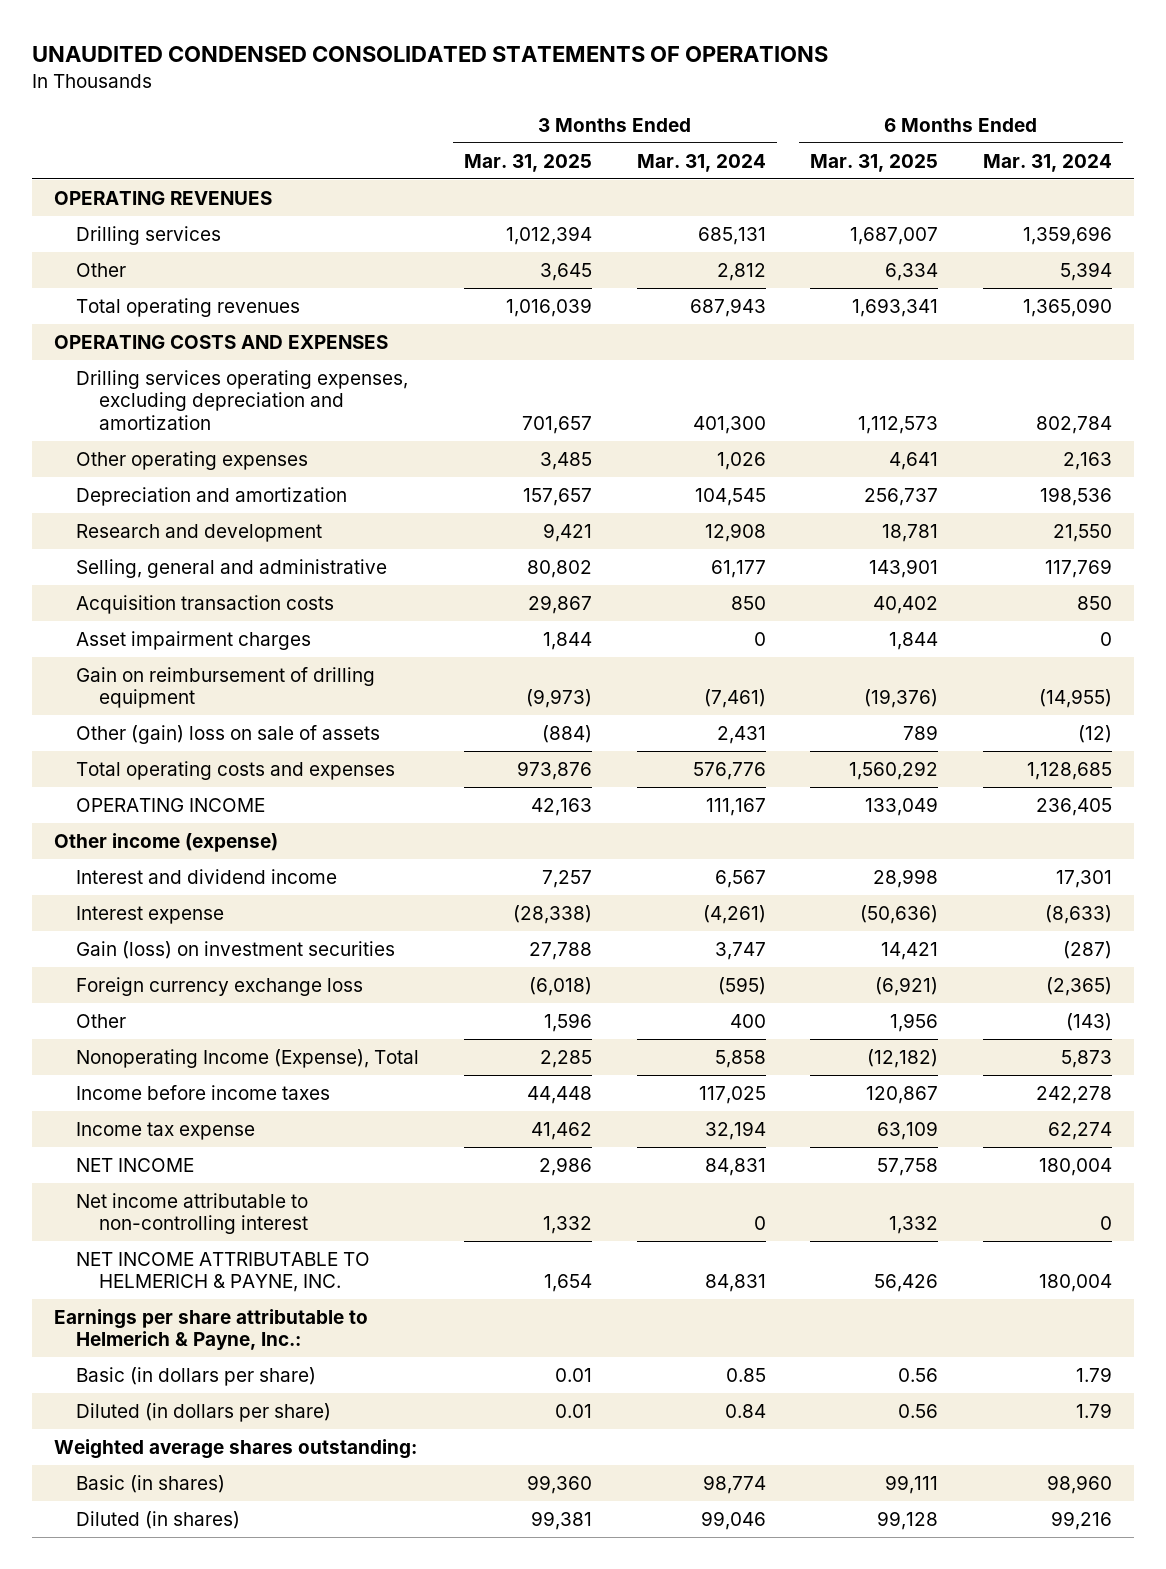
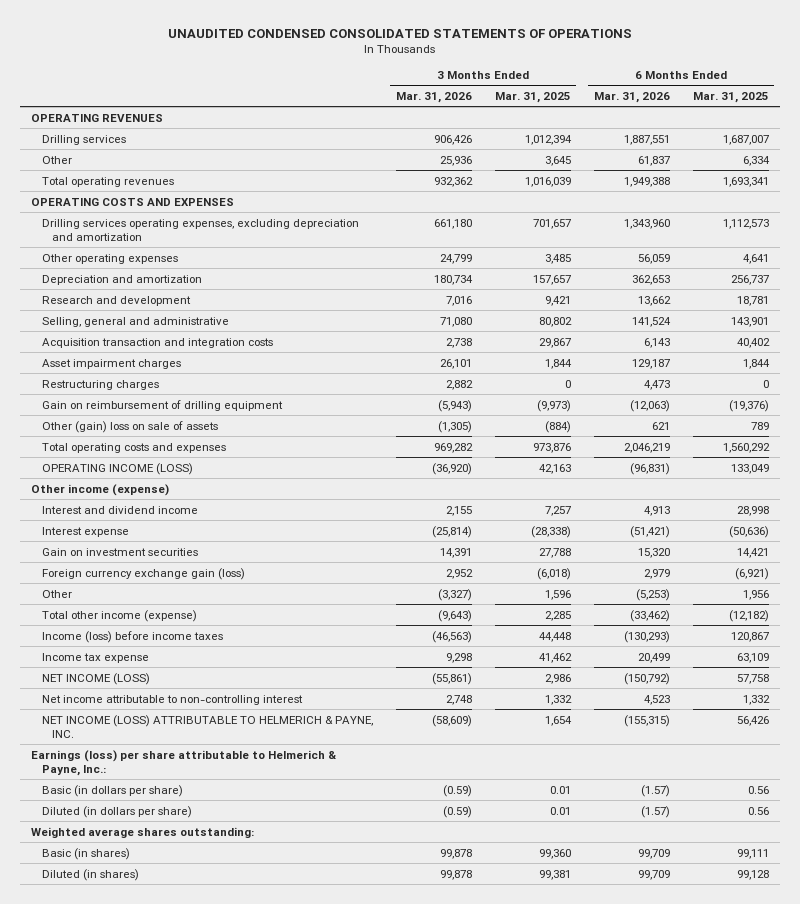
[636,153,766,172] Mar. 31, 2024 -> none
[982,153,1112,172] Mar. 31, 2024 -> none
none -> [395,91,472,103] Mar. 31, 2026
none -> [593,91,670,103] Mar. 31, 2026
[76,594,335,614] Acquisition transaction costs -> [41,337,273,348] Acquisition transaction and integration costs
none -> [41,379,159,390] Restructuring charges
[76,797,266,812] OPERATING INCOME -> [41,462,193,475] OPERATING INCOME (LOSS)
[76,940,396,959] Gain (loss) on investment securities -> [41,547,198,556] Gain on investment securities
[76,976,364,996] Foreign currency exchange loss -> [41,567,245,580] Foreign currency exchange gain (loss)
[76,1048,420,1068] Nonoperating Income (Expense), Total -> [41,609,197,622] Total other income (expense)
[76,1084,331,1100] Income before income taxes -> [41,630,223,643] Income (loss) before income taxes
[76,1157,195,1172] NET INCOME -> [41,672,150,685] NET INCOME (LOSS)
[76,1251,371,1293] NET INCOME ATTRIBUTABLE TO HELMERICH & PAYNE, INC. -> [41,714,373,739] NET INCOME (LOSS) ATTRIBUTABLE TO HELMERICH & PAYNE, INC.
[54,1308,369,1351] Earnings per share attributable to Helmerich & Payne, Inc.: -> [31,749,337,777] Earnings (loss) per share attributable to Helmerich & Payne, Inc.:

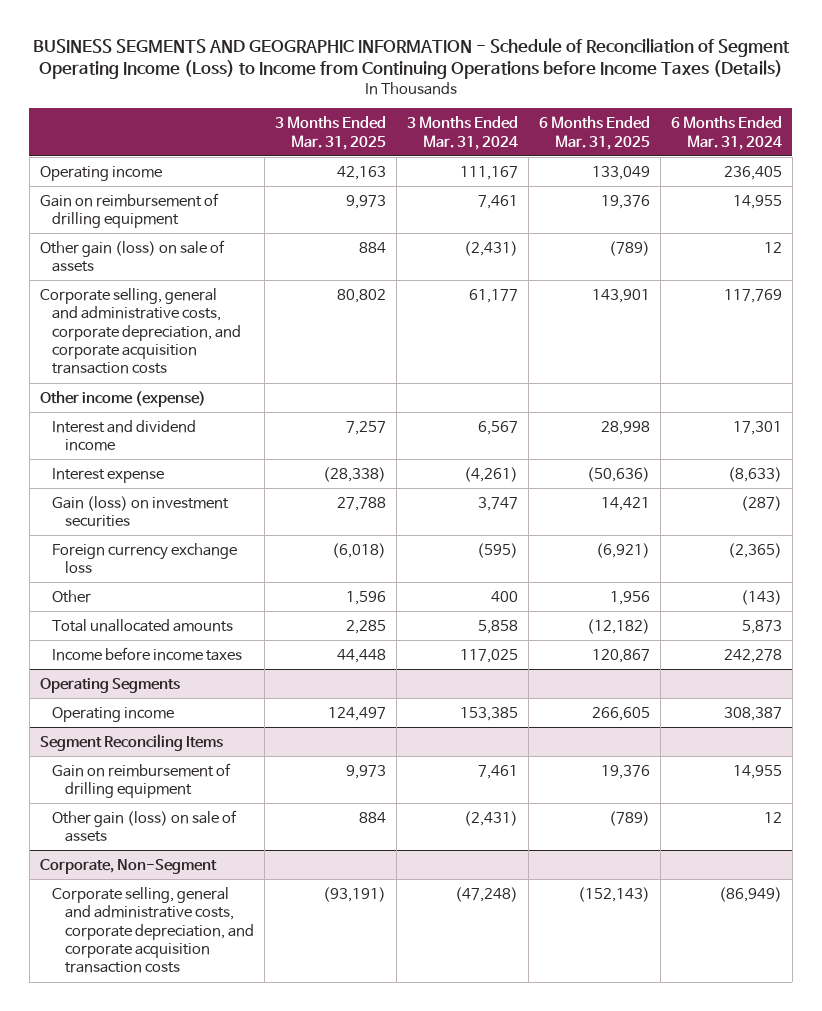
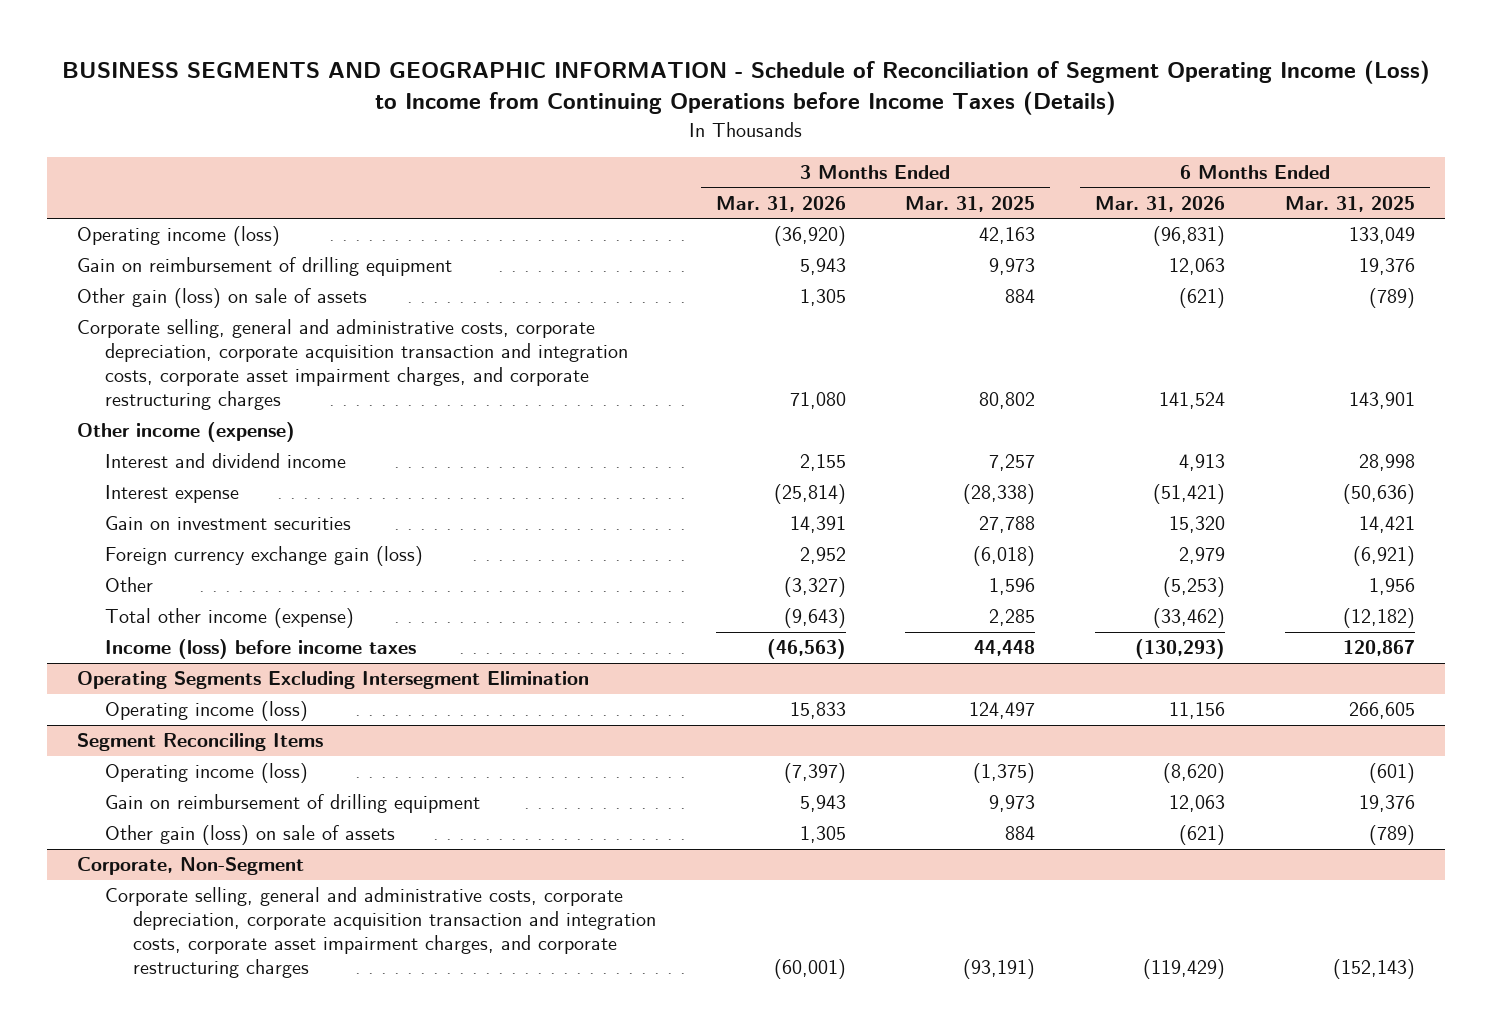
[406,116,518,150] 3 Months Ended Mar. 31, 2024 -> none
[670,116,782,150] 6 Months Ended Mar. 31, 2024 -> none
none -> [715,195,846,212] Mar. 31, 2026
none -> [1095,195,1226,212] Mar. 31, 2026
[39,165,162,181] Operating income -> [76,226,280,247] Operating income (loss)
[39,287,242,375] Corporate selling, general and administrative costs, corporate depreciation, and corporate acquisition transaction costs -> [76,319,628,411] Corporate selling, general and administrative costs, corporate depreciation, corporate acquisition transaction and integration costs, corporate asset impairment charges, and corporate restructuring charges
[52,495,230,528] Gain (loss) on investment securities -> [104,516,351,531] Gain on investment securities
[52,542,238,574] Foreign currency exchange loss -> [104,546,423,567] Foreign currency exchange gain (loss)
[39,677,180,693] Operating Segments -> none
[52,618,234,632] Total unallocated amounts -> [104,608,354,629] Total other income (expense)
[52,646,243,661] Income before income taxes -> [104,639,416,660] Income (loss) before income taxes
none -> [76,671,589,690] Operating Segments Excluding Intersegment Elimination
[52,706,175,722] Operating income -> [104,701,308,722] Operating income (loss)
none -> [104,763,308,784] Operating income (loss)
[52,886,254,974] Corporate selling, general and administrative costs, corporate depreciation, and corporate acquisition transaction costs -> [104,887,656,979] Corporate selling, general and administrative costs, corporate depreciation, corporate acquisition transaction and integration costs, corporate asset impairment charges, and corporate restructuring charges

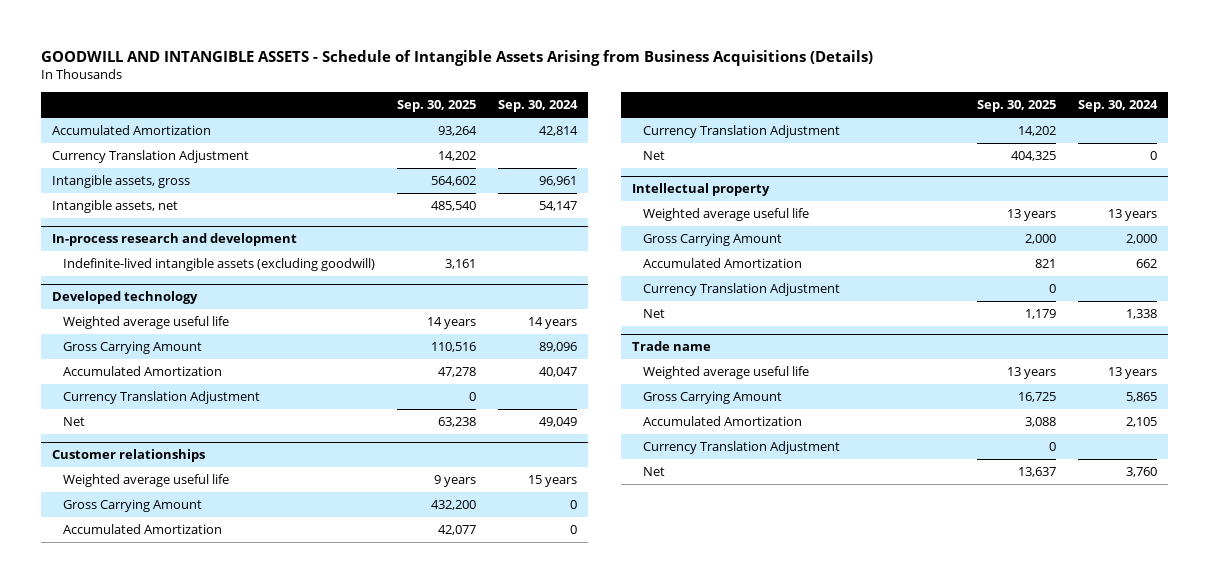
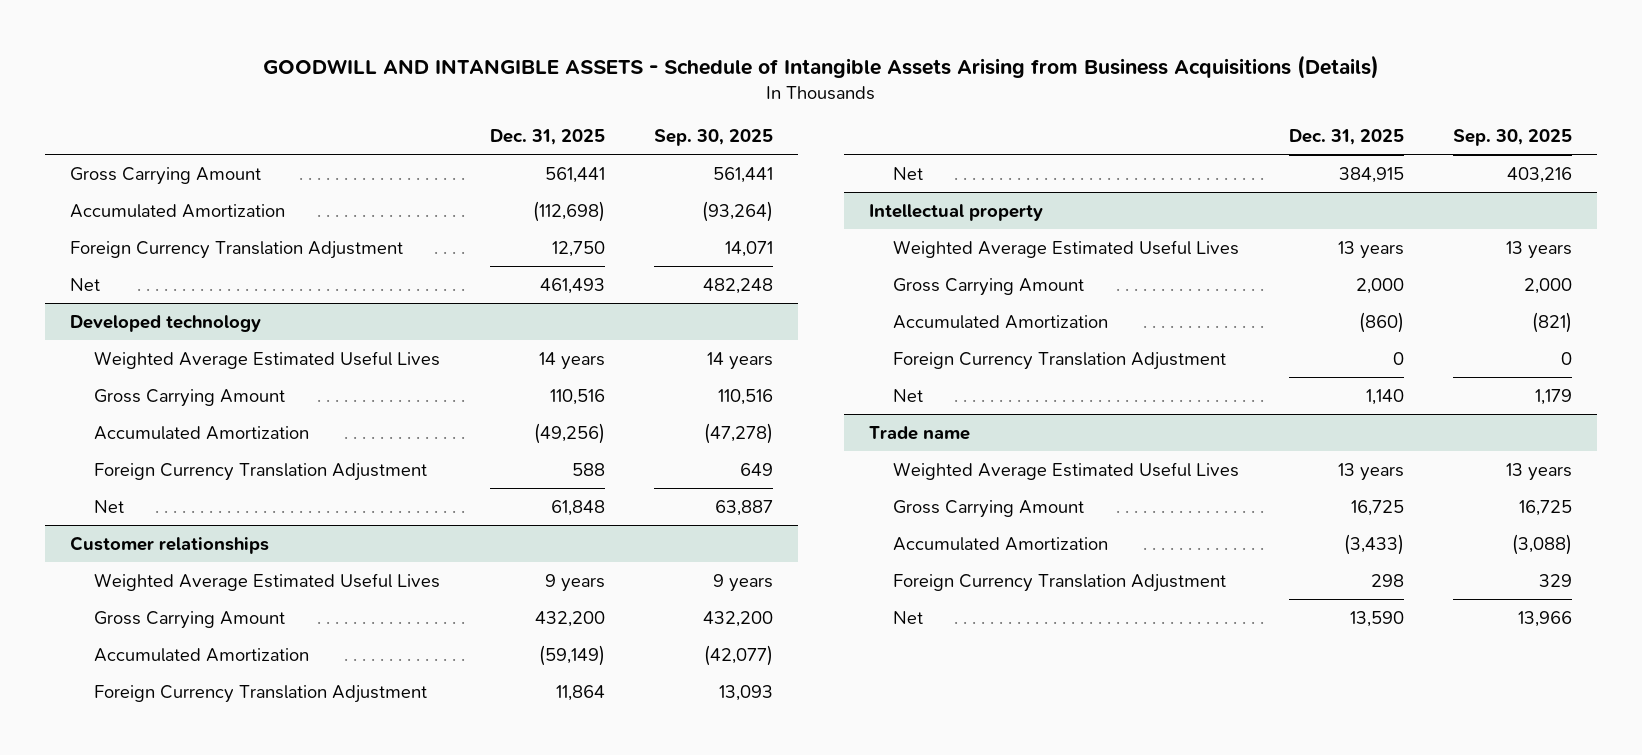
[498,100,579,113] Sep. 30, 2024 -> none
none -> [489,128,605,145] Dec. 31, 2025
[52,175,191,189] Intangible assets, gross -> none
[52,200,179,214] Intangible assets, net -> none
[52,233,298,247] In-process research and development -> none
[63,258,376,272] Indefinite-lived intangible assets (excluding goodwill) -> none
none -> [70,166,262,185] Gross Carrying Amount
[438,126,478,137] 93,264 -> [702,200,774,222] (93,264)
[52,150,250,164] Currency Translation Adjustment -> [70,240,404,259] Foreign Currency Translation Adjustment
[438,151,477,162] 14,202 -> [725,240,774,257] 14,071
none -> [70,277,101,291] Net
[63,316,230,330] Weighted average useful life -> [94,350,441,369] Weighted Average Estimated Useful Lives
[438,367,477,378] 47,278 -> [704,422,774,444] (47,278)
[63,391,261,405] Currency Translation Adjustment -> [94,462,428,481] Foreign Currency Translation Adjustment
[469,392,477,402] 0 -> [740,462,774,476] 649
[438,417,477,428] 63,238 -> [715,499,774,516] 63,887
[63,474,230,488] Weighted average useful life -> [94,572,441,591] Weighted Average Estimated Useful Lives
[438,525,477,536] 42,077 -> [704,644,774,666] (42,077)
[643,125,841,139] Currency Translation Adjustment -> [94,684,428,703] Foreign Currency Translation Adjustment
[1018,126,1057,137] 14,202 -> [719,684,774,701] 13,093
[1011,151,1057,162] 404,325 -> [1507,166,1573,183] 403,216
[643,208,810,222] Weighted average useful life -> [892,239,1239,258] Weighted Average Estimated Useful Lives
[1035,259,1057,269] 821 -> [1532,311,1573,333] (821)
[643,283,841,297] Currency Translation Adjustment -> [892,351,1226,370] Foreign Currency Translation Adjustment
[643,366,810,380] Weighted average useful life -> [892,461,1239,480] Weighted Average Estimated Useful Lives
[1025,417,1057,428] 3,088 -> [1512,533,1573,555] (3,088)
[643,441,841,455] Currency Translation Adjustment -> [892,573,1226,592] Foreign Currency Translation Adjustment
[1049,442,1057,452] 0 -> [1539,573,1573,587] 329
[1018,467,1057,478] 13,637 -> [1518,610,1573,627] 13,966

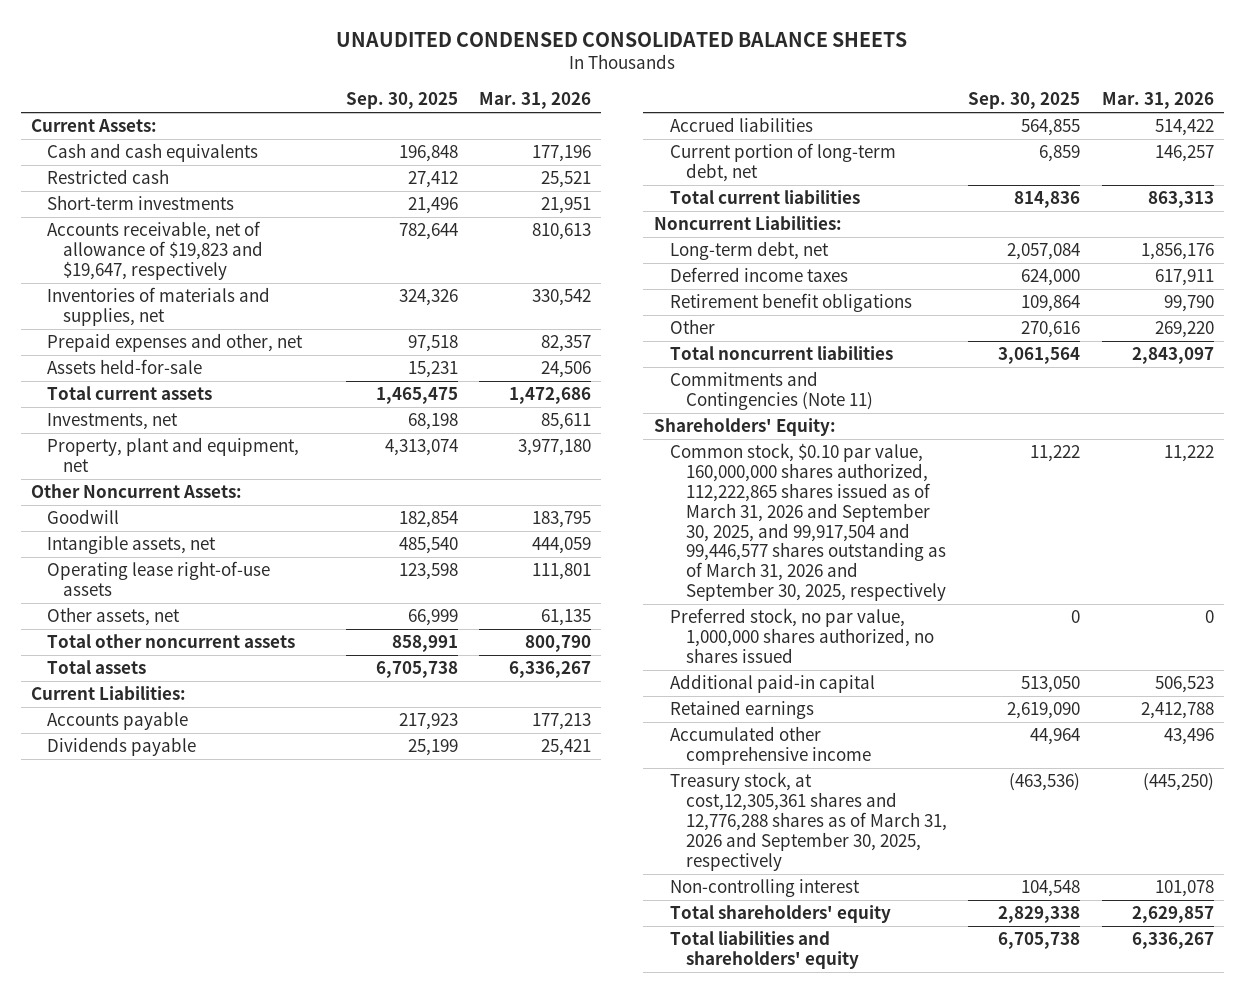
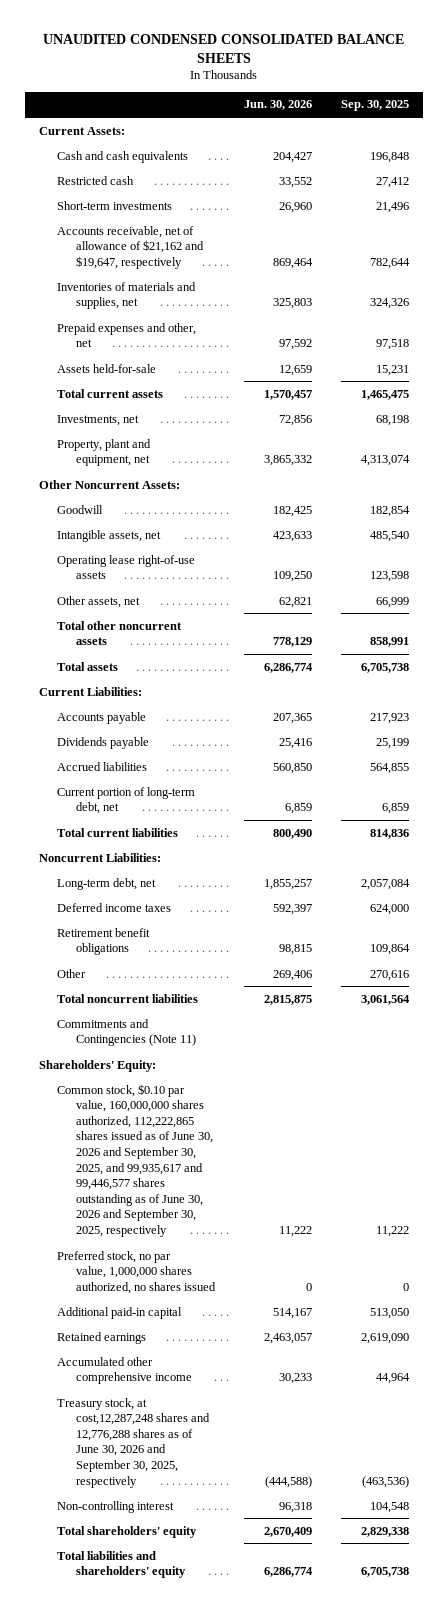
[478,92,591,110] Mar. 31, 2026 -> none
none -> [243,100,312,111] Jun. 30, 2026
[47,221,264,280] Accounts receivable, net of allowance of $19,823 and $19,647, respectively -> [57,225,204,269] Accounts receivable, net of allowance of $21,162 and $19,647, respectively
[670,443,947,602] Common stock, $0.10 par value, 160,000,000 shares authorized, 112,222,865 shares issued as of March 31, 2026 and September 30, 2025, and 99,917,504 and 99,446,577 shares outstanding as of March 31, 2026 and September 30, 2025, respectively -> [57,1083,213,1237] Common stock, $0.10 par value, 160,000,000 shares authorized, 112,222,865 shares issued as of June 30, 2026 and September 30, 2025, and 99,935,617 and 99,446,577 shares outstanding as of June 30, 2026 and September 30, 2025, respectively
[670,772,948,871] Treasury stock, at cost,12,305,361 shares and 12,776,288 shares as of March 31, 2026 and September 30, 2025, respectively -> [57,1397,210,1488] Treasury stock, at cost,12,287,248 shares and 12,776,288 shares as of June 30, 2026 and September 30, 2025, respectively

